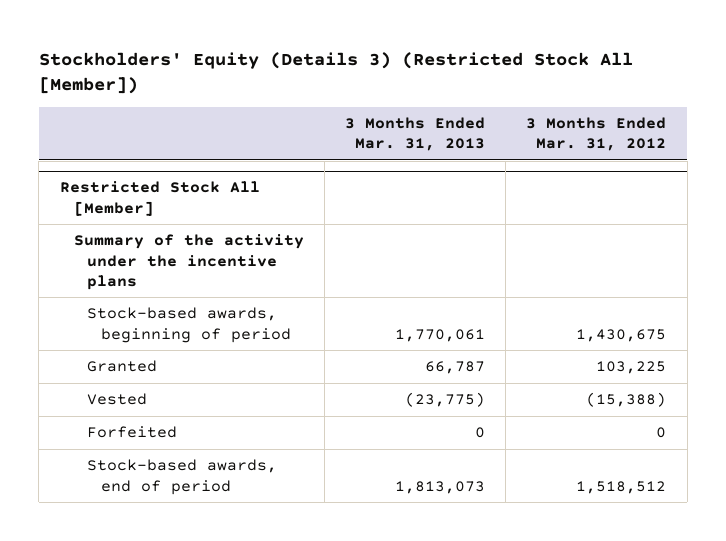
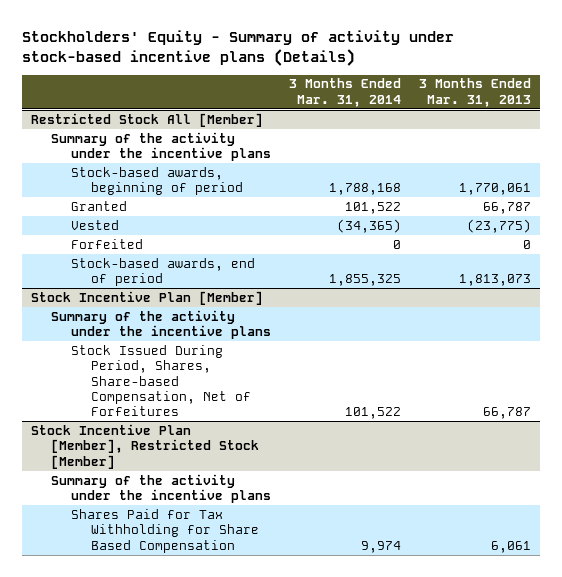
[38,51,633,95] Stockholders' Equity (Details 3) (Restricted Stock All [Member]) -> [22,30,455,66] Stockholders' Equity - Summary of activity under stock-based incentive plans (Details)
[526,116,667,152] 3 Months Ended Mar. 31, 2012 -> none
none -> [288,78,401,107] 3 Months Ended Mar. 31, 2014
none -> [31,290,264,305] Stock Incentive Plan [Member]
none -> [51,309,271,340] Summary of the activity under the incentive plans
none -> [70,344,251,417] Stock Issued During Period, Shares, Share-based Compensation, Net of Forfeitures
none -> [31,423,260,469] Stock Incentive Plan [Member], Restricted Stock [Member]
none -> [51,473,271,504] Summary of the activity under the incentive plans
none -> [70,508,259,553] Shares Paid for Tax Withholding for Share Based Compensation

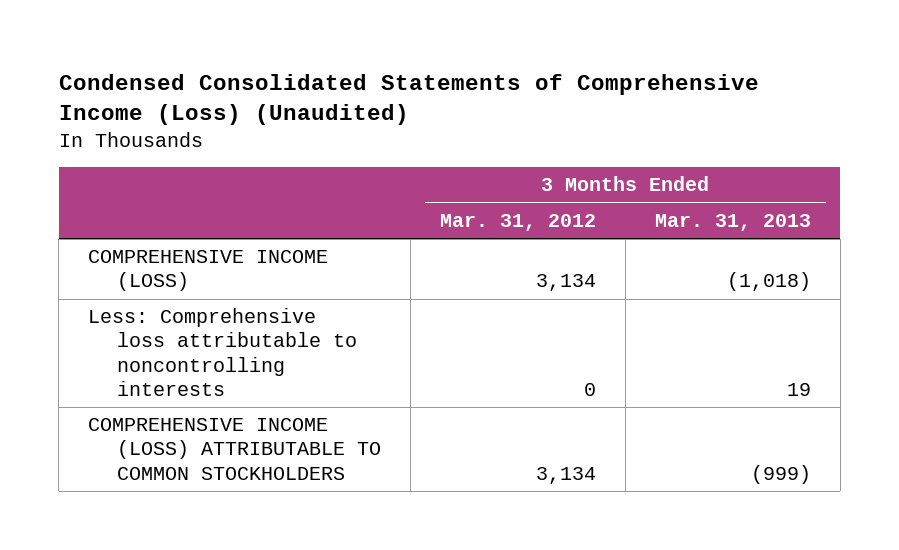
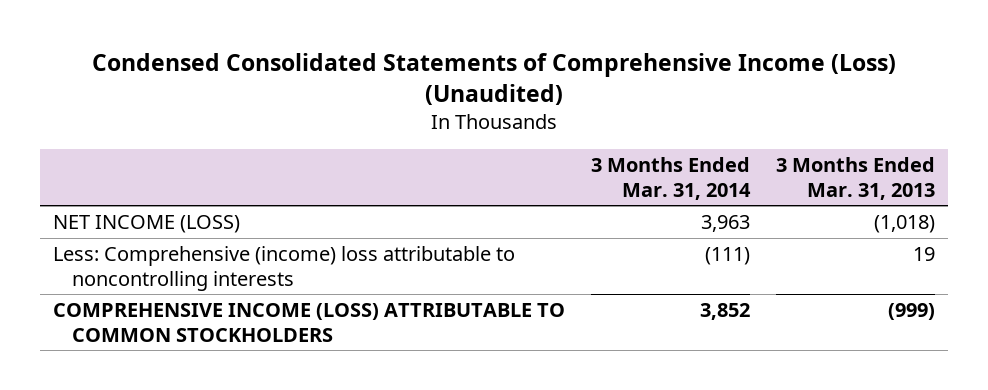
[439,213,596,231] Mar. 31, 2012 -> none
none -> [591,157,752,200] 3 Months Ended Mar. 31, 2014
[88,250,329,292] COMPREHENSIVE INCOME (LOSS) -> [53,215,241,234] NET INCOME (LOSS)
[88,308,357,396] Less: Comprehensive loss attributable to noncontrolling interests -> [53,246,516,291] Less: Comprehensive (income) loss attributable to noncontrolling interests

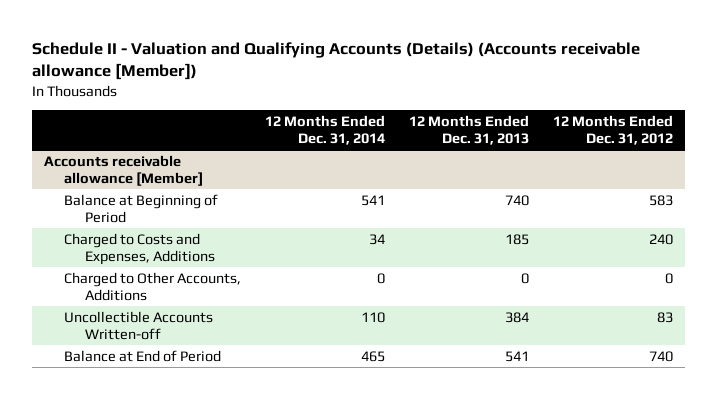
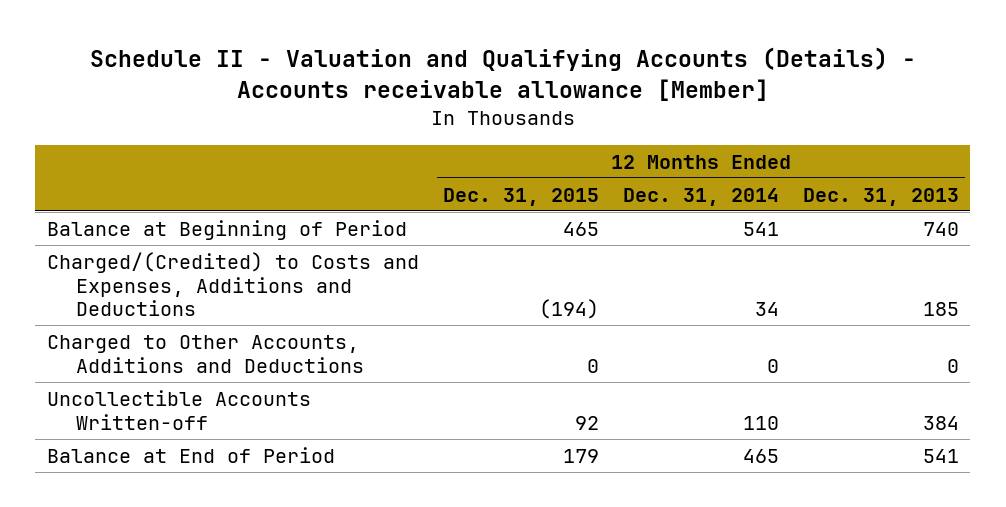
[32,42,641,81] Schedule II - Valuation and Qualifying Accounts (Details) (Accounts receivable allowance [Member]) -> [89,46,916,101] Schedule II - Valuation and Qualifying Accounts (Details) - Accounts receivable allowance [Member]
[553,114,674,145] 12 Months Ended Dec. 31, 2012 -> none
none -> [443,187,600,206] Dec. 31, 2015
[44,154,204,186] Accounts receivable allowance [Member] -> none
[64,232,215,265] Charged to Costs and Expenses, Additions -> [47,251,420,317] Charged/(Credited) to Costs and Expenses, Additions and Deductions
[64,271,242,301] Charged to Other Accounts, Additions -> [47,334,364,373] Charged to Other Accounts, Additions and Deductions

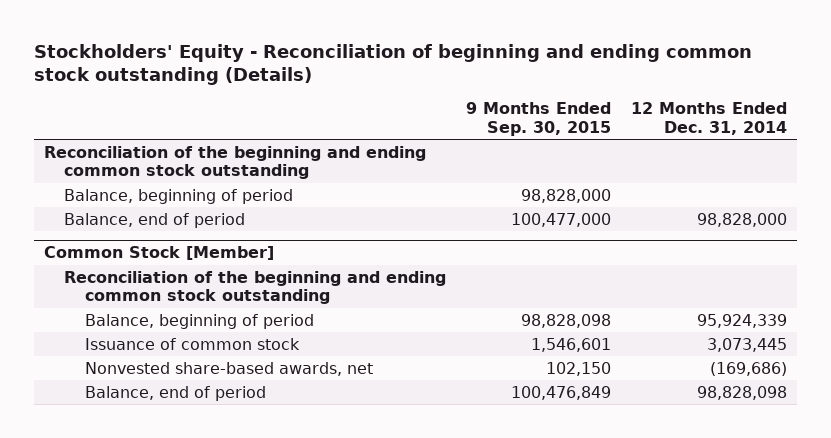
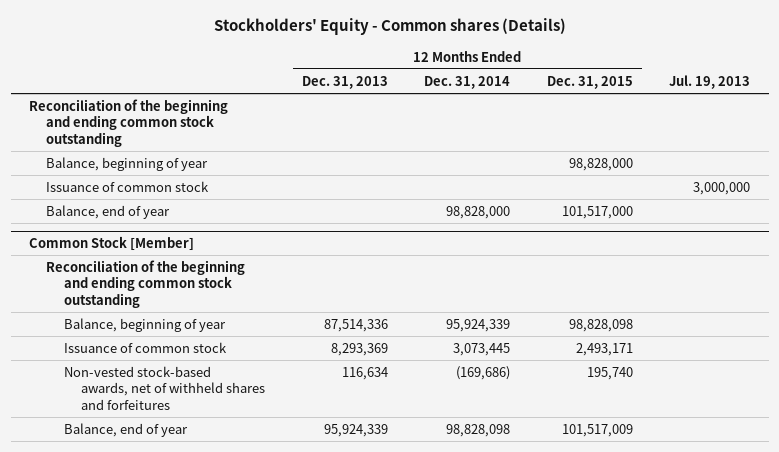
[33,43,752,86] Stockholders' Equity - Reconciliation of beginning and ending common stock outstanding (Details) -> [213,18,566,36] Stockholders' Equity - Common shares (Details)
[466,102,612,136] 9 Months Ended Sep. 30, 2015 -> none
none -> [301,75,388,89] Dec. 31, 2013
none -> [546,75,633,89] Dec. 31, 2015
none -> [669,74,751,89] Jul. 19, 2013
[64,188,294,204] Balance, beginning of period -> [46,156,209,171] Balance, beginning of year
none -> [46,180,210,192] Issuance of common stock
[64,212,246,228] Balance, end of period -> [46,204,171,219] Balance, end of year
[84,313,314,329] Balance, beginning of period -> [63,317,226,332] Balance, beginning of year
[84,361,373,376] Nonvested share-based awards, net -> [63,365,266,410] Non-vested stock-based awards, net of withheld shares and forfeitures
[84,385,266,401] Balance, end of period -> [63,422,188,437] Balance, end of year

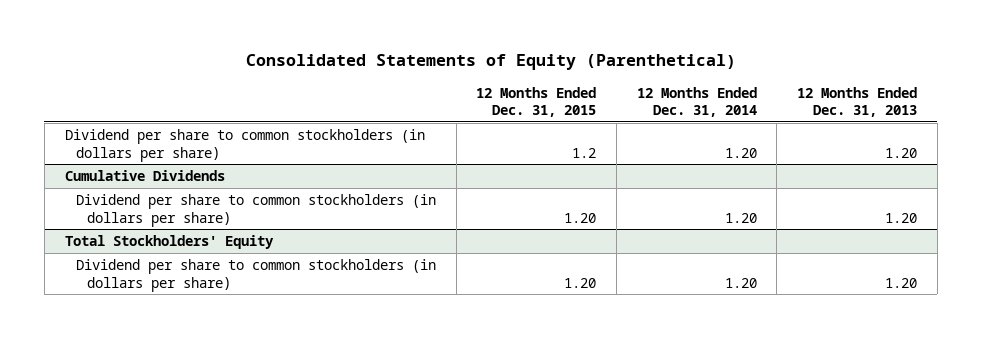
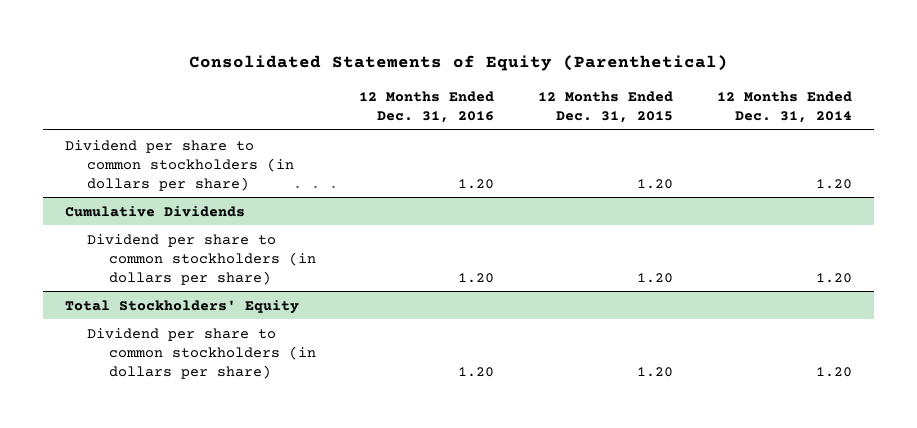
[797,86,918,118] 12 Months Ended Dec. 31, 2013 -> none
none -> [359,90,495,123] 12 Months Ended Dec. 31, 2016
[572,147,597,158] 1.2 -> [637,178,674,189] 1.20

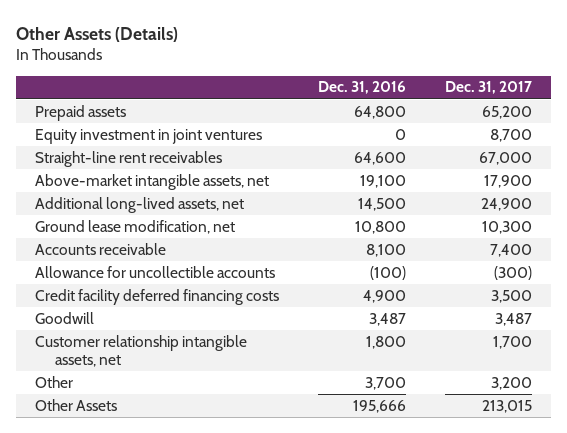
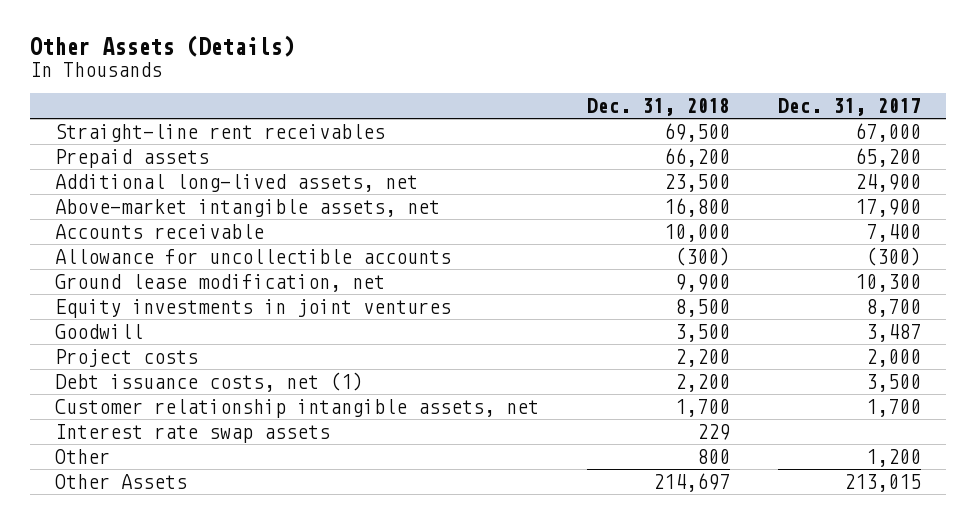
[318,81,407,95] Dec. 31, 2016 -> none
none -> [586,98,730,117] Dec. 31, 2018
[35,128,263,144] Equity investment in joint ventures -> none
[35,104,127,121] Prepaid assets -> [54,148,209,168] Prepaid assets
[35,173,270,190] Above-market intangible assets, net -> [54,198,440,217] Above-market intangible assets, net
[35,288,280,305] Credit facility deferred financing costs -> none
[35,219,236,234] Ground lease modification, net -> [54,273,385,292] Ground lease modification, net
none -> [54,298,451,318] Equity investments in joint ventures
none -> [54,348,198,367] Project costs
none -> [54,371,363,392] Debt issuance costs, net (1)
none -> [54,423,330,443] Interest rate swap assets
[490,376,532,390] 3,200 -> [866,448,922,467] 1,200

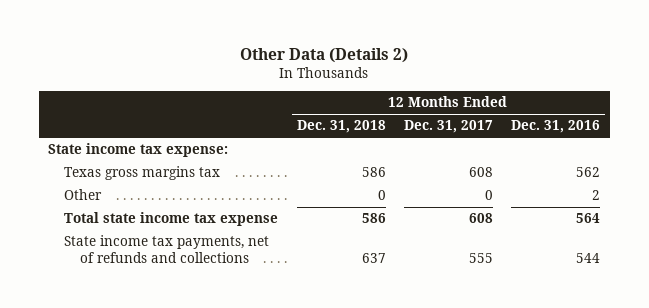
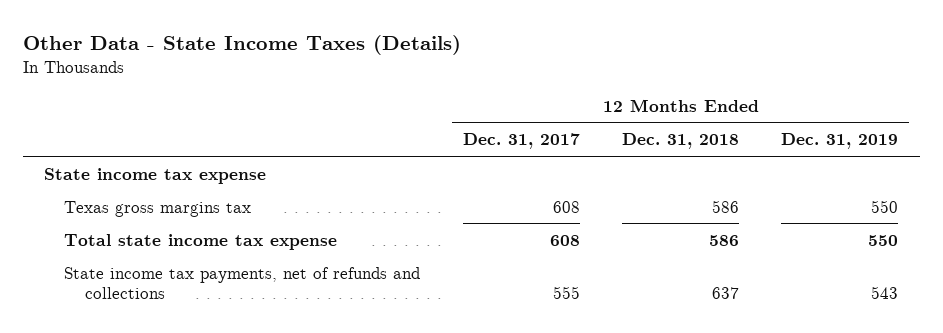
[240,47,409,63] Other Data (Details 2) -> [23,34,462,55] Other Data - State Income Taxes (Details)
[511,120,601,134] Dec. 31, 2016 -> none
none -> [781,133,899,150] Dec. 31, 2019
[48,143,229,158] State income tax expense: -> [44,167,267,184] State income tax expense
[64,189,103,201] Other -> none

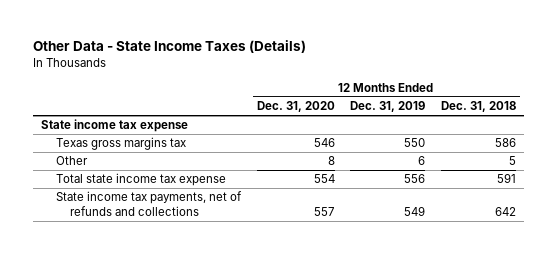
[462,133,580,150] Dec. 31, 2017 -> none
none -> [256,101,335,113] Dec. 31, 2020
none -> [55,156,88,166] Other
[709,234,740,246] 586 -> [497,173,517,184] 591
[868,234,899,246] 550 -> [404,174,426,184] 556
[712,286,740,299] 637 -> [495,207,517,217] 642
[871,285,899,299] 543 -> [404,206,426,217] 549

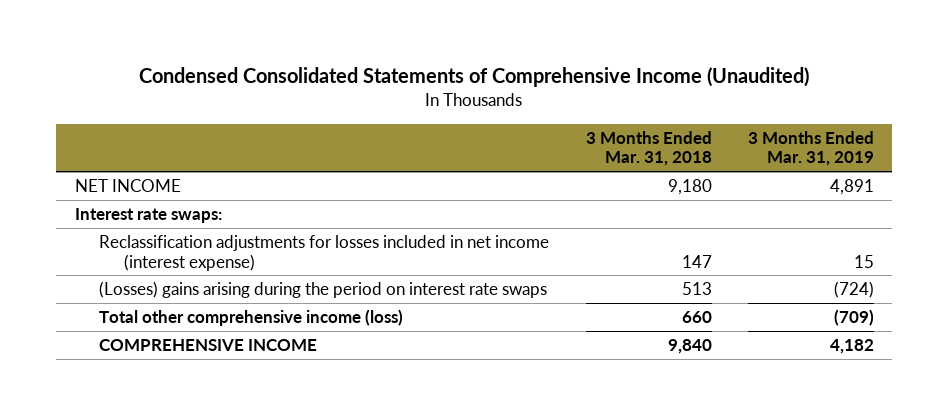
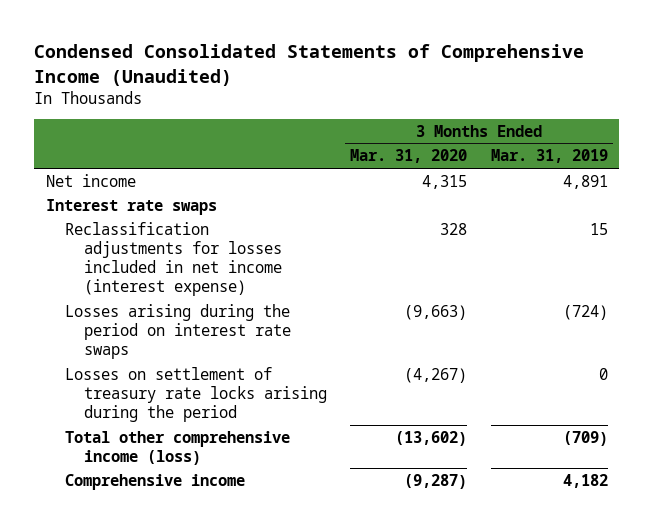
[585,130,712,167] 3 Months Ended Mar. 31, 2018 -> none
none -> [350,149,468,164] Mar. 31, 2020
[74,179,181,193] NET INCOME -> [45,173,136,187] Net income
[74,208,222,224] Interest rate swaps: -> [45,198,217,215] Interest rate swaps
[99,281,548,299] (Losses) gains arising during the period on interest rate swaps -> [65,303,292,359] Losses arising during the period on interest rate swaps
none -> [65,366,328,422] Losses on settlement of treasury rate locks arising during the period
[99,339,318,352] COMPREHENSIVE INCOME -> [65,473,246,490] Comprehensive income

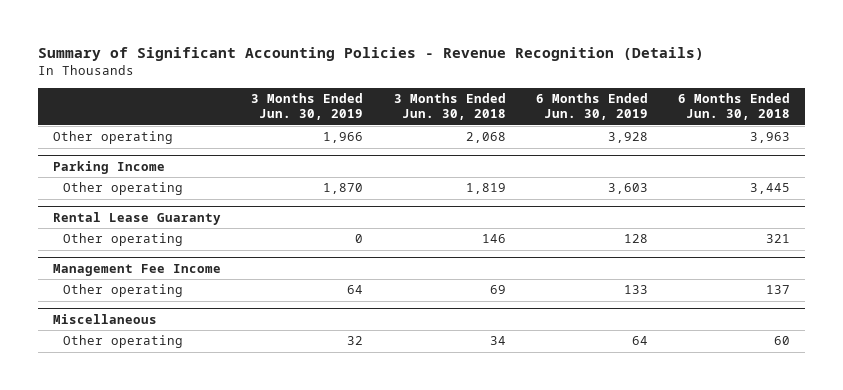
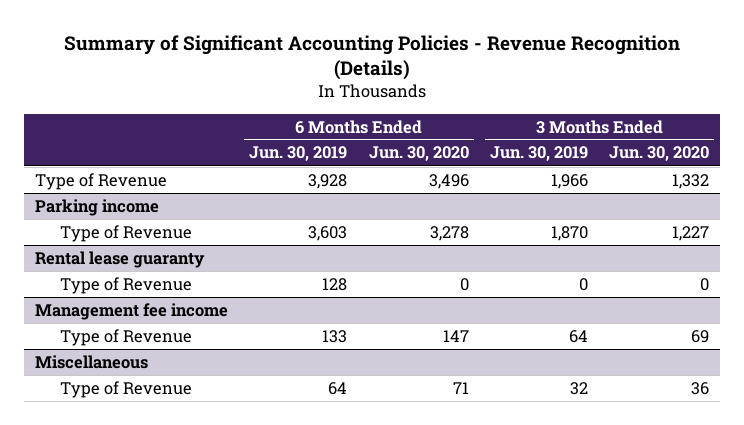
[393,93,506,121] 3 Months Ended Jun. 30, 2018 -> none
[678,93,791,121] 6 Months Ended Jun. 30, 2018 -> none
none -> [368,146,469,162] Jun. 30, 2020
none -> [609,146,710,162] Jun. 30, 2020
[53,131,174,145] Other operating -> [35,172,168,190] Type of Revenue
[53,161,166,175] Parking Income -> [35,198,160,216] Parking income
[62,182,183,196] Other operating -> [60,224,193,242] Type of Revenue
[53,212,222,226] Rental Lease Guaranty -> [35,250,206,268] Rental lease guaranty
[62,233,183,247] Other operating -> [60,276,193,294] Type of Revenue
[53,264,222,277] Management Fee Income -> [35,302,229,320] Management fee income
[62,284,183,298] Other operating -> [60,328,193,346] Type of Revenue
[62,335,183,349] Other operating -> [60,380,193,398] Type of Revenue

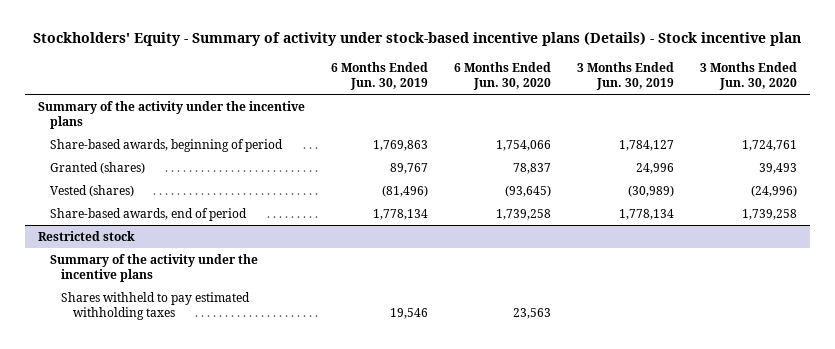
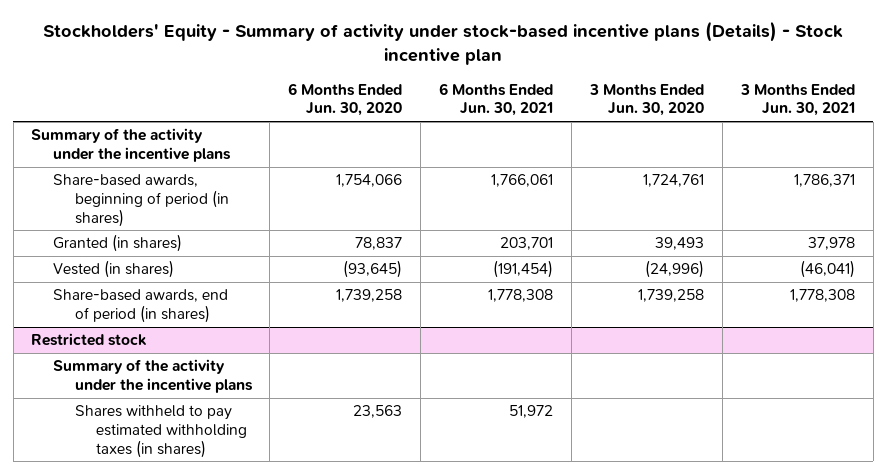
[330,61,428,90] 6 Months Ended Jun. 30, 2019 -> none
[576,61,674,90] 3 Months Ended Jun. 30, 2019 -> none
none -> [439,82,554,117] 6 Months Ended Jun. 30, 2021
none -> [739,83,855,117] 3 Months Ended Jun. 30, 2021
[49,138,283,152] Share-based awards, beginning of period -> [52,174,229,227] Share-based awards, beginning of period (in shares)
[49,161,145,174] Granted (shares) -> [52,234,182,253] Granted (in shares)
[49,184,134,197] Vested (shares) -> [52,260,174,279] Vested (in shares)
[49,207,247,221] Share-based awards, end of period -> [52,289,228,323] Share-based awards, end of period (in shares)
[61,291,251,321] Shares withheld to pay estimated withholding taxes -> [74,405,248,458] Shares withheld to pay estimated withholding taxes (in shares)

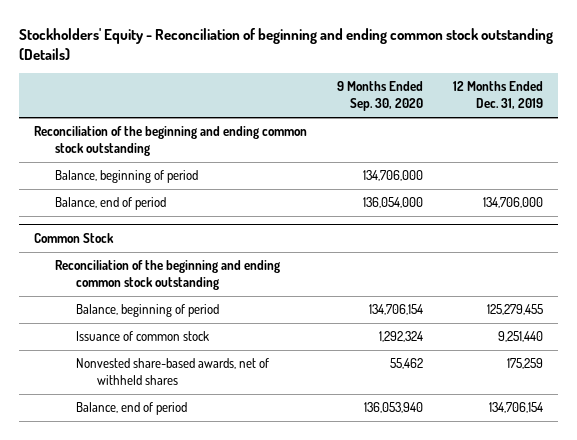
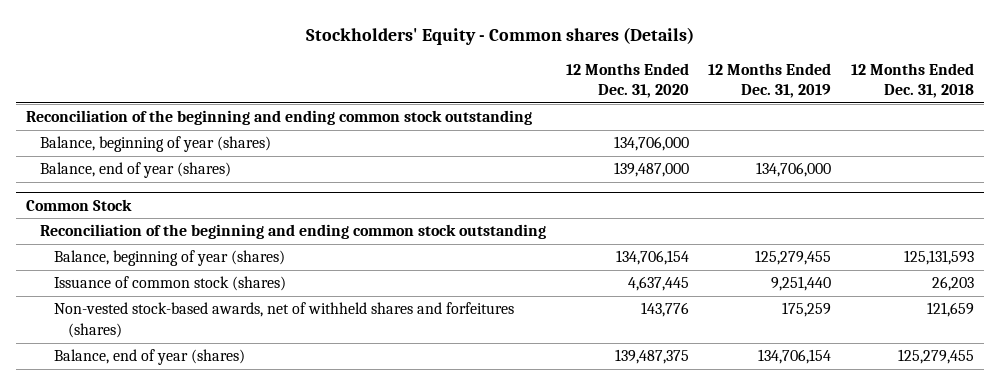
[19,27,554,60] Stockholders' Equity - Reconciliation of beginning and ending common stock outstanding (Details) -> [305,26,694,45] Stockholders' Equity - Common shares (Details)
[337,81,424,112] 9 Months Ended Sep. 30, 2020 -> none
none -> [565,62,689,99] 12 Months Ended Dec. 31, 2020
none -> [850,62,974,99] 12 Months Ended Dec. 31, 2018
[54,170,198,184] Balance, beginning of period -> [40,136,272,153] Balance, beginning of year (shares)
[54,197,166,211] Balance, end of period -> [40,162,232,179] Balance, end of year (shares)
[75,304,219,318] Balance, beginning of period -> [54,250,286,267] Balance, beginning of year (shares)
[75,331,209,342] Issuance of common stock -> [54,276,287,292] Issuance of common stock (shares)
[75,358,269,386] Nonvested share-based awards, net of withheld shares -> [54,302,515,338] Non-vested stock-based awards, net of withheld shares and forfeitures (shares)
[75,402,187,416] Balance, end of period -> [54,349,246,366] Balance, end of year (shares)

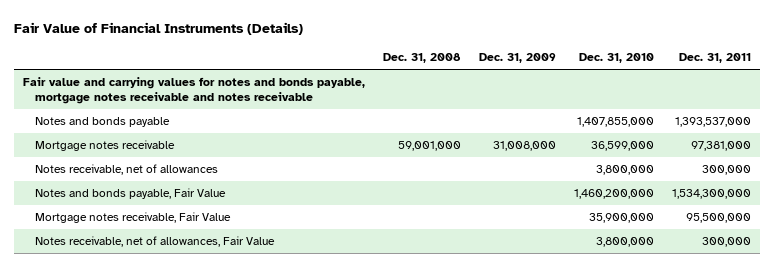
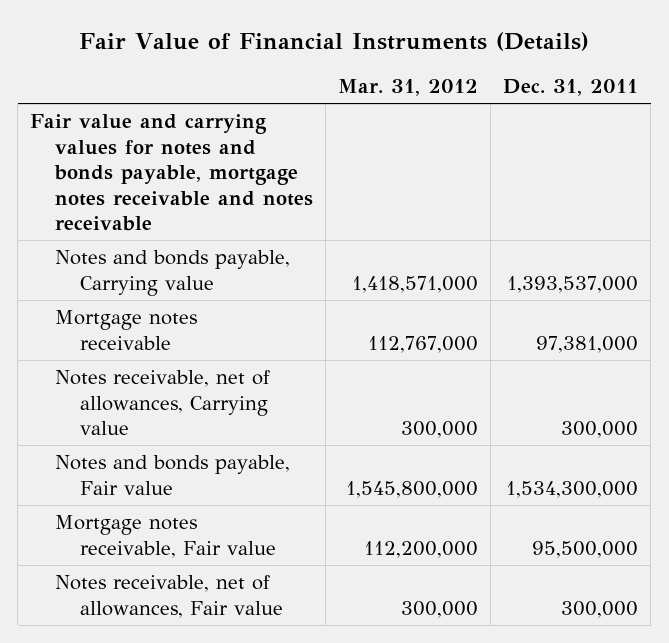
[383,53,462,64] Dec. 31, 2008 -> none
[479,53,557,64] Dec. 31, 2009 -> none
[578,53,654,64] Dec. 31, 2010 -> none
none -> [338,79,479,97] Mar. 31, 2012
[34,117,170,128] Notes and bonds payable -> [55,249,291,296] Notes and bonds payable, Carrying value
[34,164,218,176] Notes receivable, net of allowances -> [55,369,271,436] Notes receivable, net of allowances, Carrying value
[34,188,226,200] Notes and bonds payable, Fair Value -> [55,454,291,495] Notes and bonds payable, Fair value
[34,212,231,224] Mortgage notes receivable, Fair Value -> [55,514,277,558] Mortgage notes receivable, Fair value
[34,236,275,248] Notes receivable, net of allowances, Fair Value -> [55,574,284,618] Notes receivable, net of allowances, Fair value

